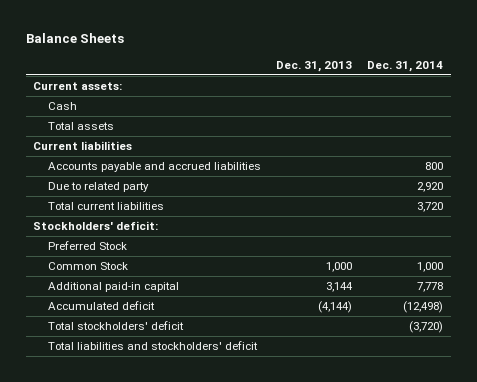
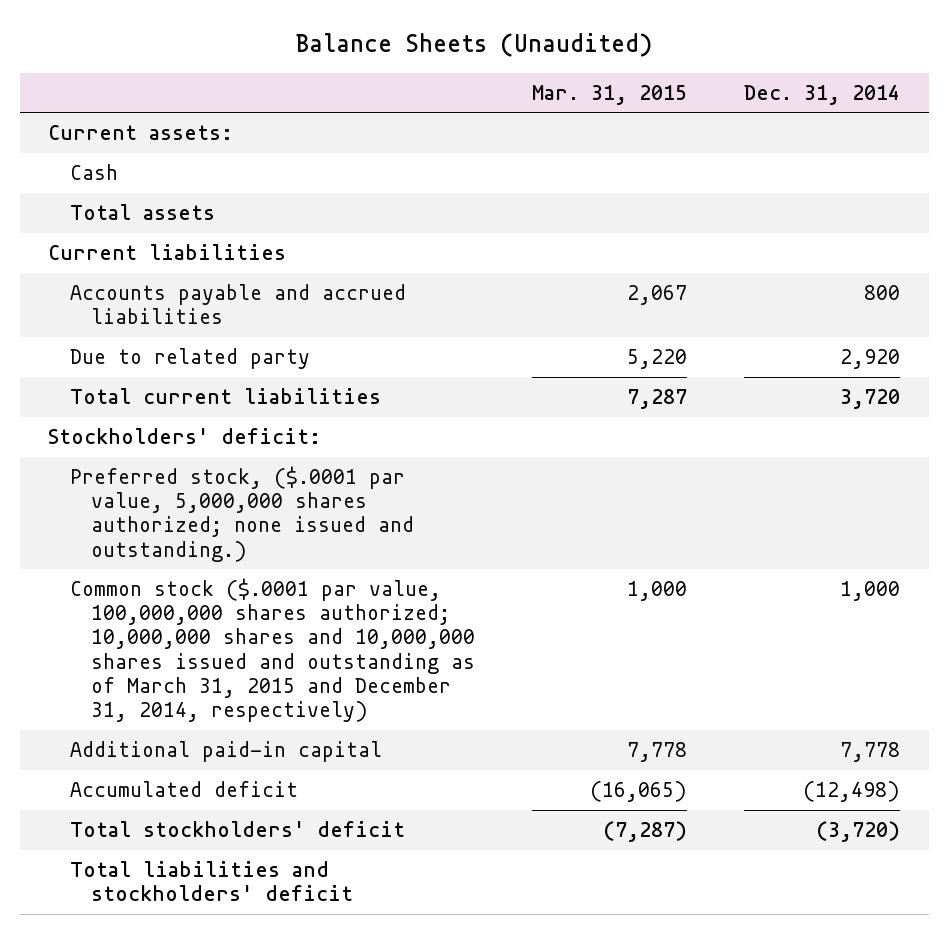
[25,33,124,44] Balance Sheets -> [296,33,653,58] Balance Sheets (Unaudited)
[276,60,353,72] Dec. 31, 2013 -> none
none -> [532,84,688,105] Mar. 31, 2015
[48,240,128,250] Preferred Stock -> [69,465,414,562] Preferred stock, ($.0001 par value, 5,000,000 shares authorized; none issued and outstanding.)
[48,261,129,270] Common Stock -> [69,577,475,723] Common stock ($.0001 par value, 100,000,000 shares authorized; 10,000,000 shares and 10,000,000 shares issued and outstanding as of March 31, 2015 and December 31, 2014, respectively)

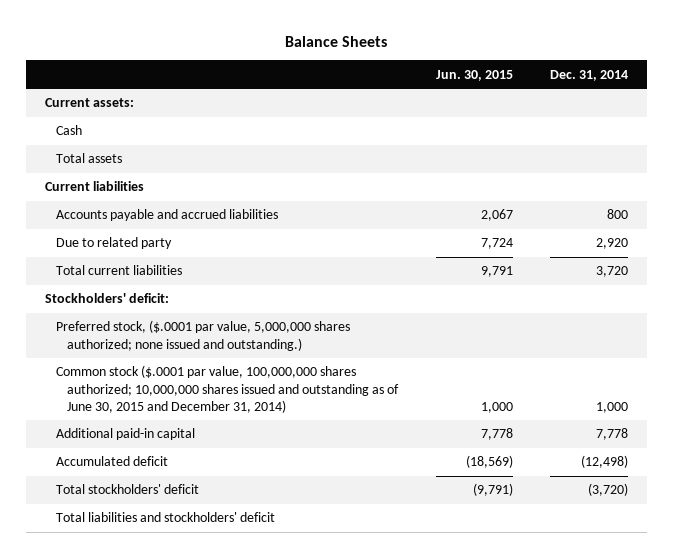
[296,33,653,58] Balance Sheets (Unaudited) -> [285,36,388,48] Balance Sheets
[532,84,688,105] Mar. 31, 2015 -> none
none -> [435,69,513,81] Jun. 30, 2015
[69,577,475,723] Common stock ($.0001 par value, 100,000,000 shares authorized; 10,000,000 shares and 10,000,000 shares issued and outstanding as of March 31, 2015 and December 31, 2014, respectively) -> [56,365,400,413] Common stock ($.0001 par value, 100,000,000 shares authorized; 10,000,000 shares issued and outstanding as of June 30, 2015 and December 31, 2014)

